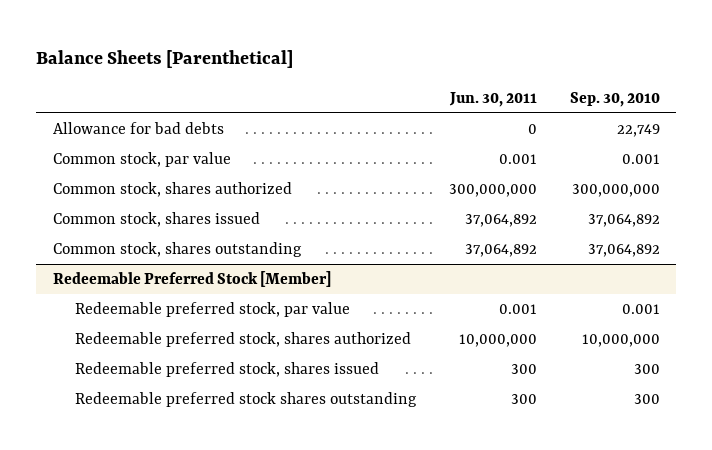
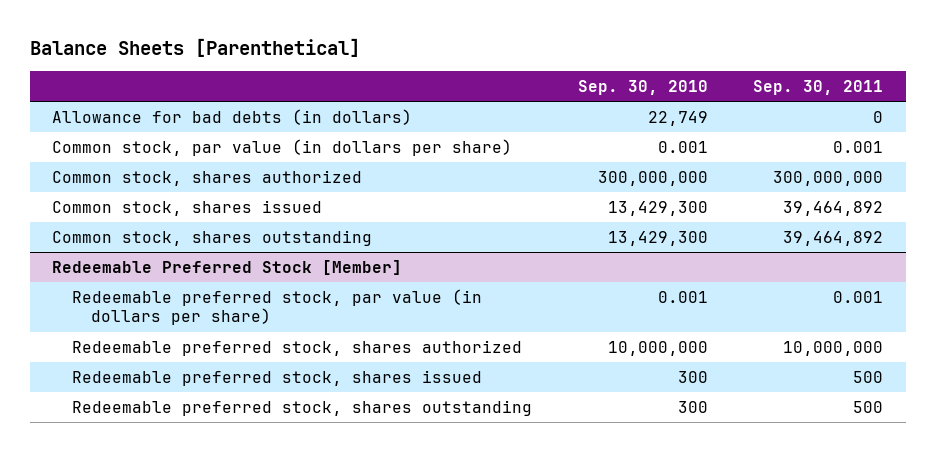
[448,91,537,107] Jun. 30, 2011 -> none
none -> [753,80,884,96] Sep. 30, 2011
[52,122,224,135] Allowance for bad debts -> [52,109,413,126] Allowance for bad debts (in dollars)
[52,152,231,168] Common stock, par value -> [52,139,513,157] Common stock, par value (in dollars per share)
[587,214,660,228] 37,064,892 -> [607,201,708,217] 13,429,300
[587,244,660,258] 37,064,892 -> [607,231,708,247] 13,429,300
[75,302,351,318] Redeemable preferred stock, par value -> [71,289,482,326] Redeemable preferred stock, par value (in dollars per share)
[75,392,418,408] Redeemable preferred stock shares outstanding -> [71,400,532,417] Redeemable preferred stock, shares outstanding

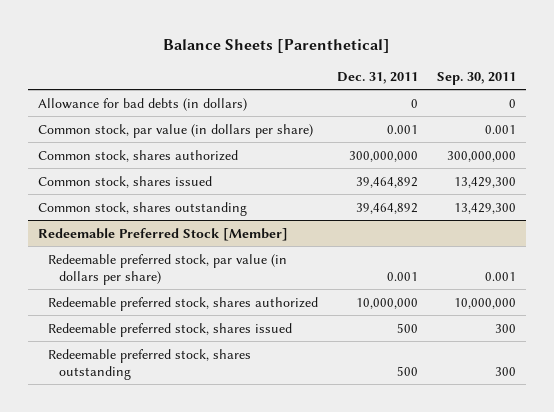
[577,80,708,96] Sep. 30, 2010 -> none
none -> [337,71,419,84] Dec. 31, 2011
[783,201,884,217] 39,464,892 -> [454,176,517,188] 13,429,300
[783,231,884,247] 39,464,892 -> [454,202,517,214] 13,429,300
[853,371,884,384] 500 -> [495,323,517,333] 300
[853,401,884,414] 500 -> [495,366,517,376] 300

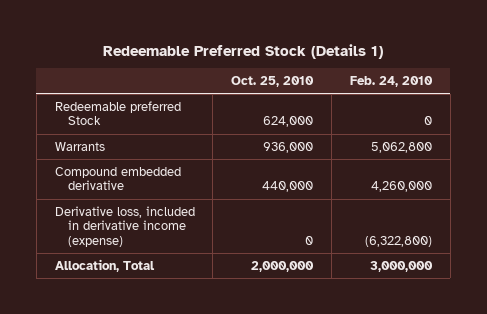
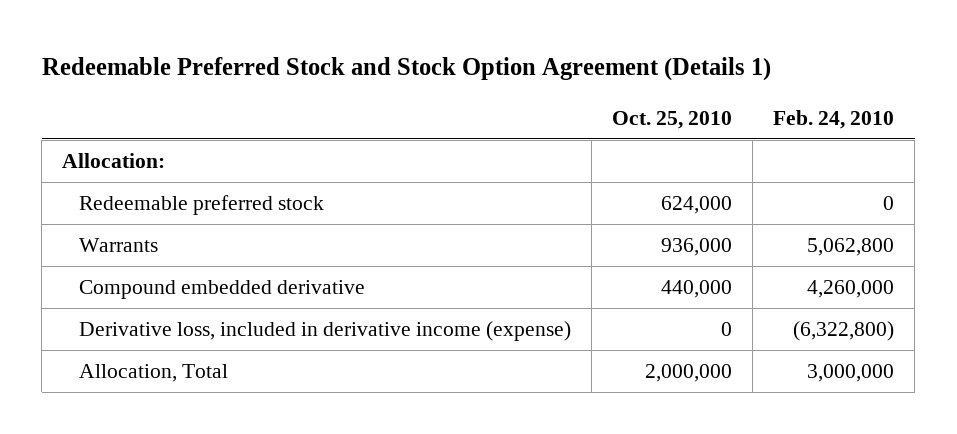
[103,43,384,59] Redeemable Preferred Stock (Details 1) -> [41,57,771,82] Redeemable Preferred Stock and Stock Option Agreement (Details 1)
none -> [62,152,166,168] Allocation:
[54,100,181,126] Redeemable preferred Stock -> [78,194,324,215] Redeemable preferred stock

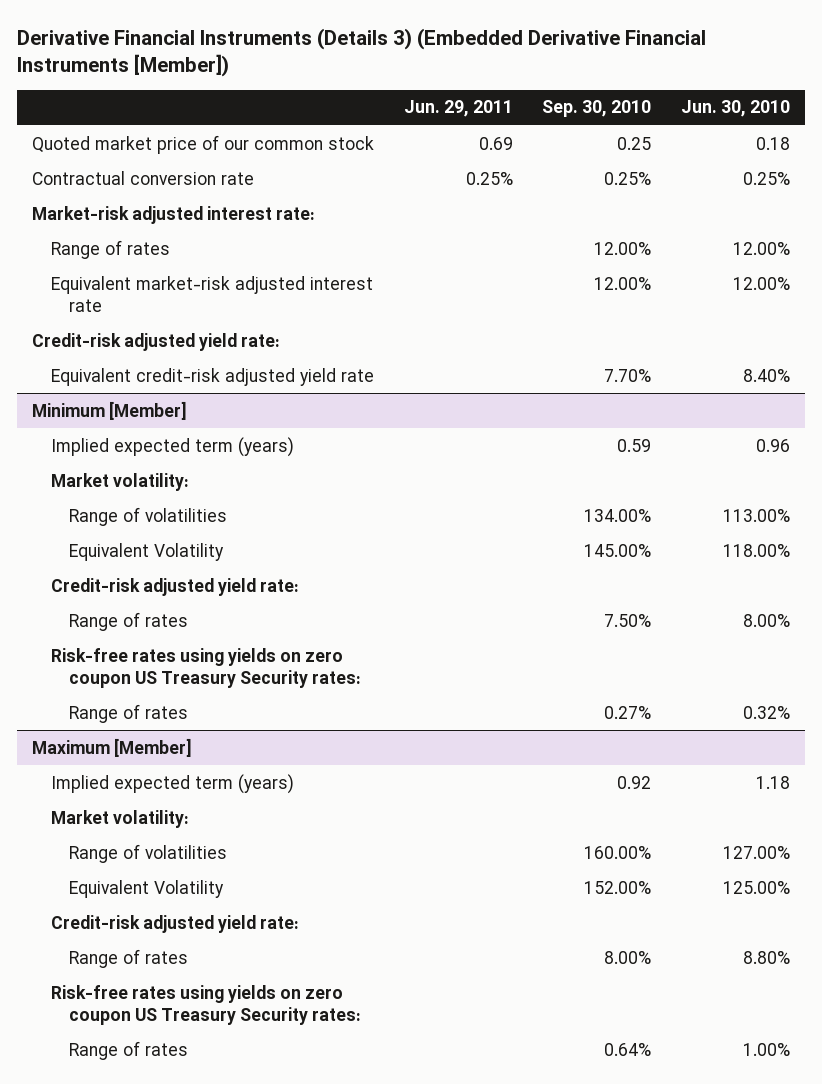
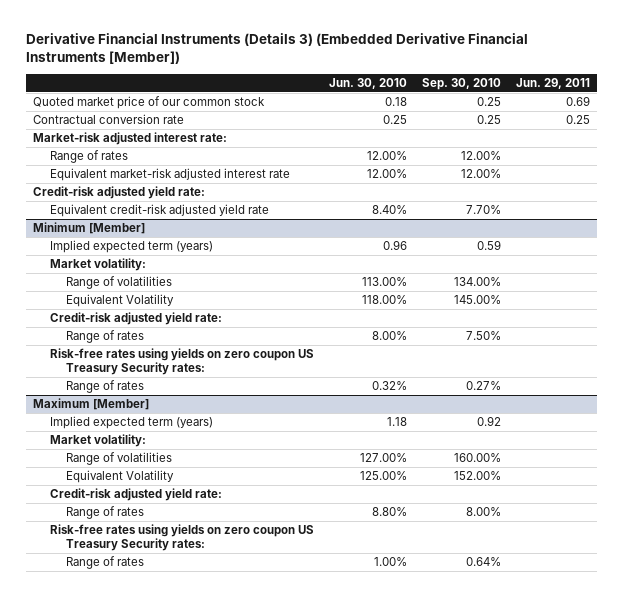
[465,171,513,185] 0.25% -> [565,115,590,125] 0.25
[604,171,652,185] 0.25% -> [476,115,501,125] 0.25
[743,171,791,185] 0.25% -> [382,115,407,125] 0.25

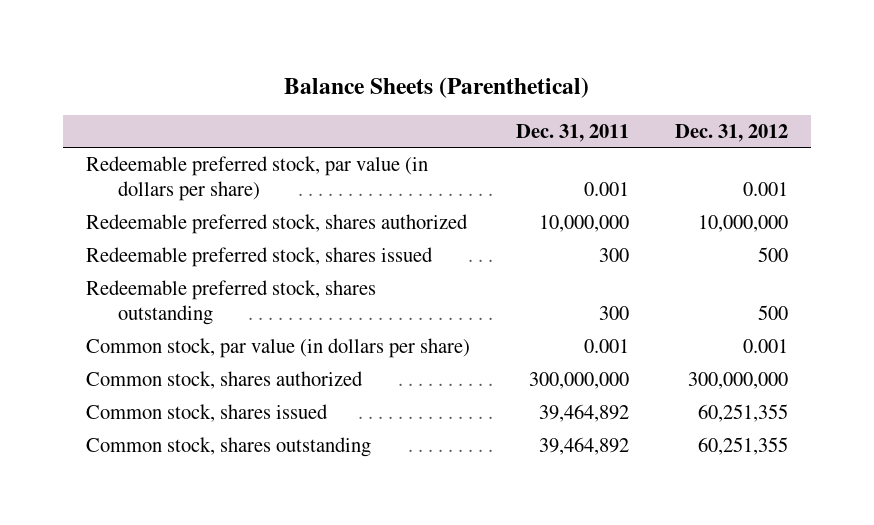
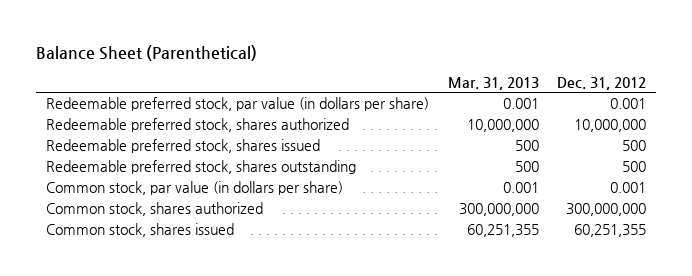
[283,77,589,99] Balance Sheets (Parenthetical) -> [36,44,258,61] Balance Sheet (Parenthetical)
[515,123,629,142] Dec. 31, 2011 -> none
none -> [447,76,539,90] Mar. 31, 2013
[85,437,371,458] Common stock, shares outstanding -> none

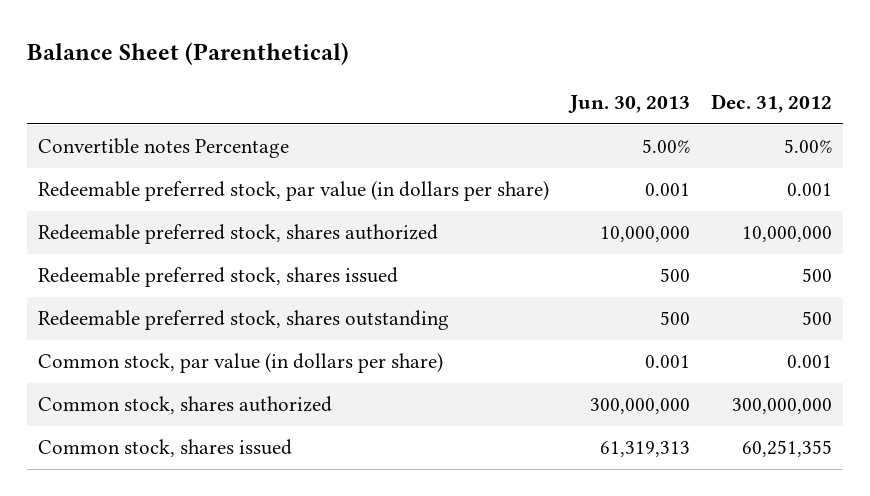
[447,76,539,90] Mar. 31, 2013 -> none
none -> [567,95,690,114] Jun. 30, 2013
none -> [37,138,289,159] Convertible notes Percentage

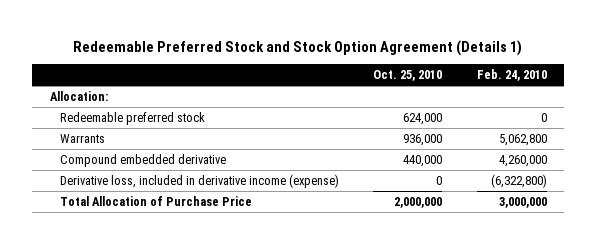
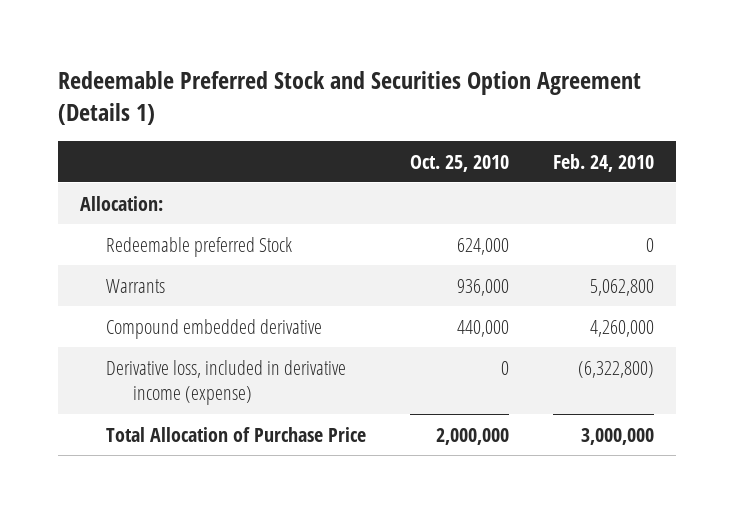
[73,39,523,56] Redeemable Preferred Stock and Stock Option Agreement (Details 1) -> [58,71,642,125] Redeemable Preferred Stock and Securities Option Agreement (Details 1)
[59,111,205,125] Redeemable preferred stock -> [106,236,293,257] Redeemable preferred Stock

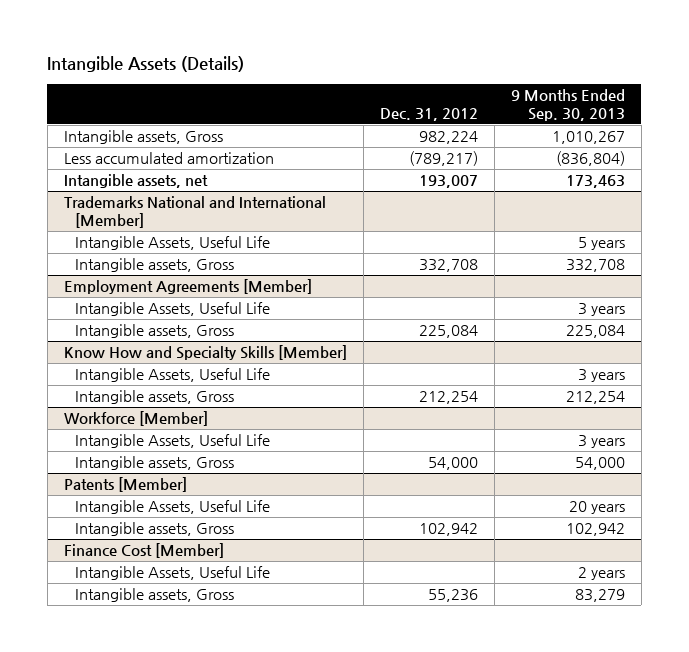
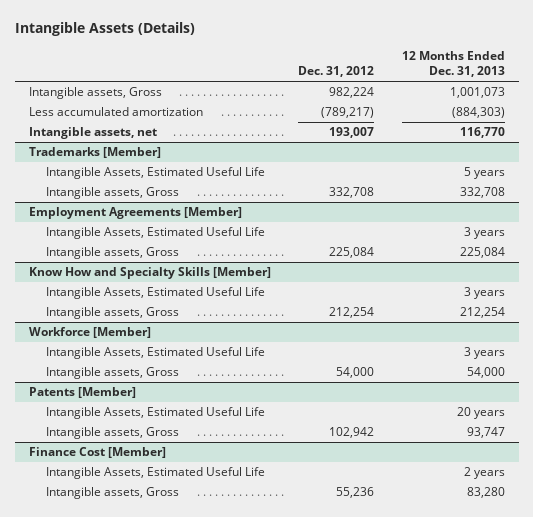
[510,88,625,121] 9 Months Ended Sep. 30, 2013 -> none
none -> [401,50,505,78] 12 Months Ended Dec. 31, 2013
[63,195,326,229] Trademarks National and International [Member] -> none
none -> [28,147,161,159] Trademarks [Member]
[75,235,271,250] Intangible Assets, Useful Life -> [46,167,266,180] Intangible Assets, Estimated Useful Life
[75,301,271,316] Intangible Assets, Useful Life -> [46,227,266,240] Intangible Assets, Estimated Useful Life
[75,367,271,382] Intangible Assets, Useful Life -> [46,287,266,300] Intangible Assets, Estimated Useful Life
[75,433,271,448] Intangible Assets, Useful Life -> [46,347,266,360] Intangible Assets, Estimated Useful Life
[75,499,271,514] Intangible Assets, Useful Life -> [46,407,266,420] Intangible Assets, Estimated Useful Life
[75,565,271,580] Intangible Assets, Useful Life -> [46,467,266,480] Intangible Assets, Estimated Useful Life

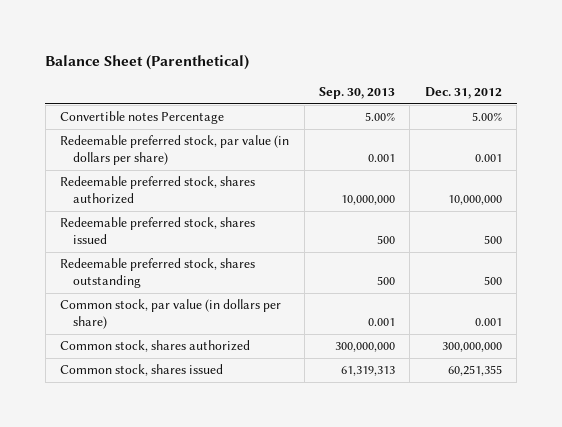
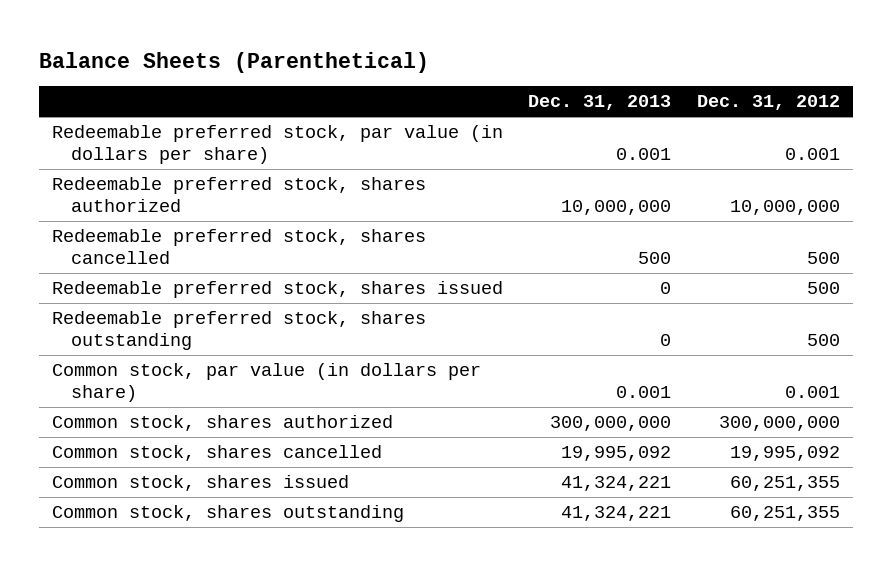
[45,55,250,71] Balance Sheet (Parenthetical) -> [39,51,430,73] Balance Sheets (Parenthetical)
[319,86,396,99] Sep. 30, 2013 -> none
none -> [528,95,672,111] Dec. 31, 2013
[60,111,225,125] Convertible notes Percentage -> none
none -> [51,229,426,265] Redeemable preferred stock, shares cancelled
none -> [51,445,382,462] Common stock, shares cancelled
none -> [51,505,404,523] Common stock, shares outstanding

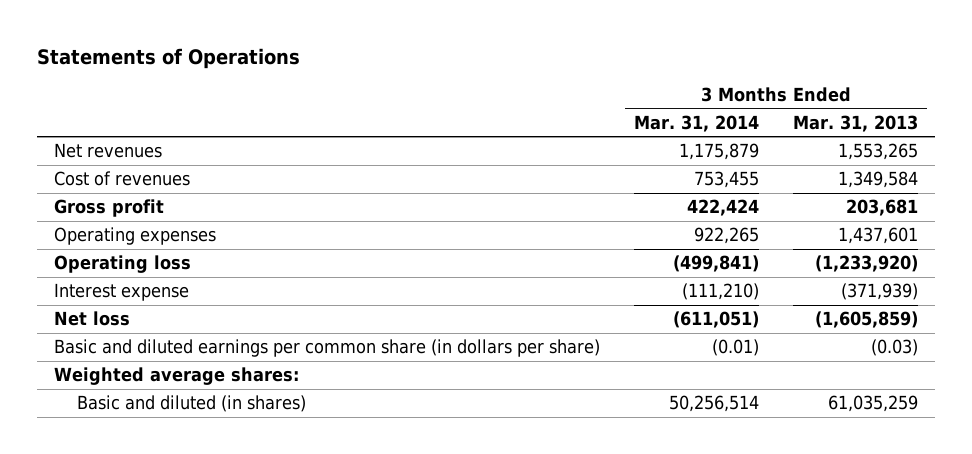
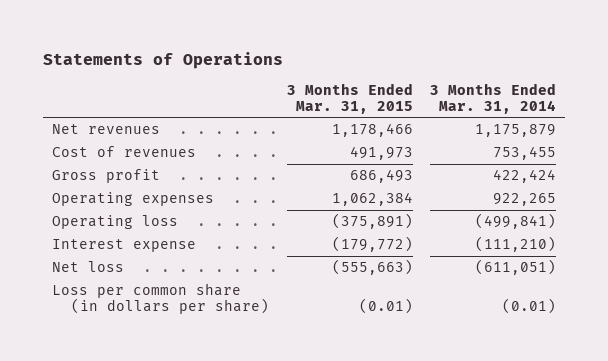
[793,115,919,133] Mar. 31, 2013 -> none
none -> [286,82,413,114] 3 Months Ended Mar. 31, 2015
[53,367,299,386] Weighted average shares: -> none
[76,395,306,413] Basic and diluted (in shares) -> none
[53,339,600,358] Basic and diluted earnings per common share (in dollars per share) -> [51,283,270,315] Loss per common share (in dollars per share)

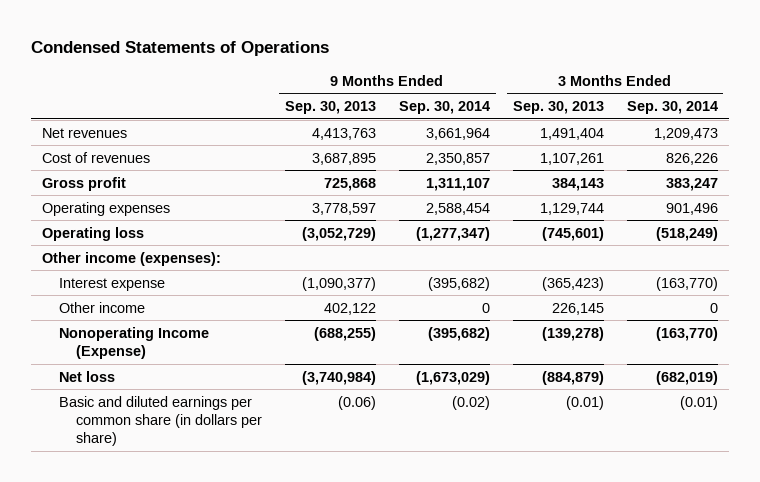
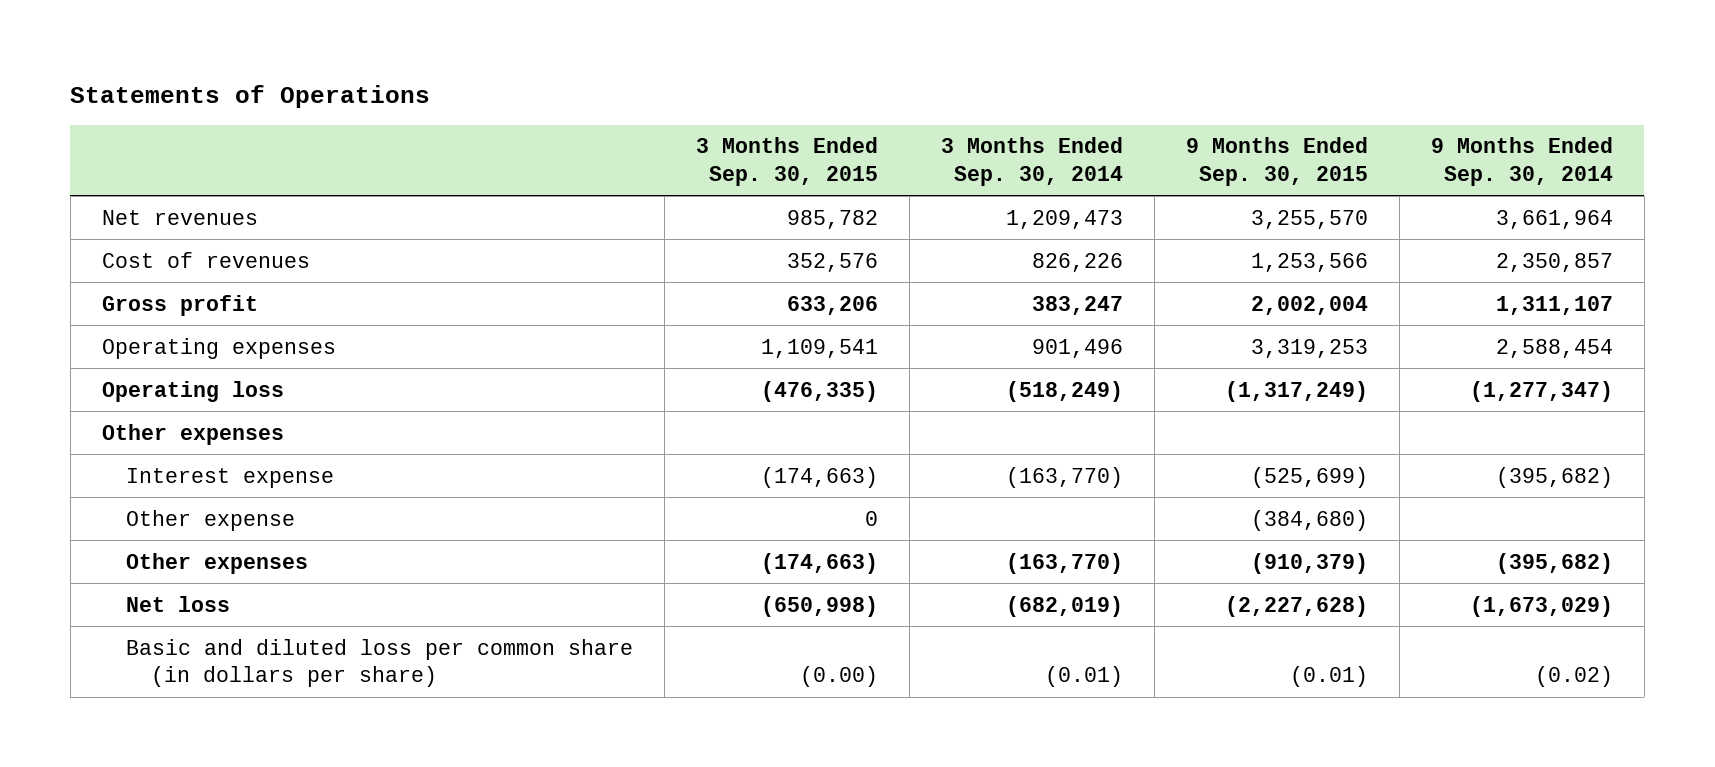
[30,41,329,57] Condensed Statements of Operations -> [70,85,431,109] Statements of Operations
[285,101,377,115] Sep. 30, 2013 -> none
[512,101,604,115] Sep. 30, 2013 -> none
none -> [696,137,879,186] 3 Months Ended Sep. 30, 2015
none -> [1185,137,1368,186] 9 Months Ended Sep. 30, 2015
[42,251,222,266] Other income (expenses): -> [101,423,284,445] Other expenses
[59,301,146,313] Other income -> none
none -> [126,509,296,531] Other expense
[59,326,210,360] Nonoperating Income (Expense) -> [126,552,309,574] Other expenses
[59,395,263,447] Basic and diluted earnings per common share (in dollars per share) -> [126,638,634,688] Basic and diluted loss per common share (in dollars per share)

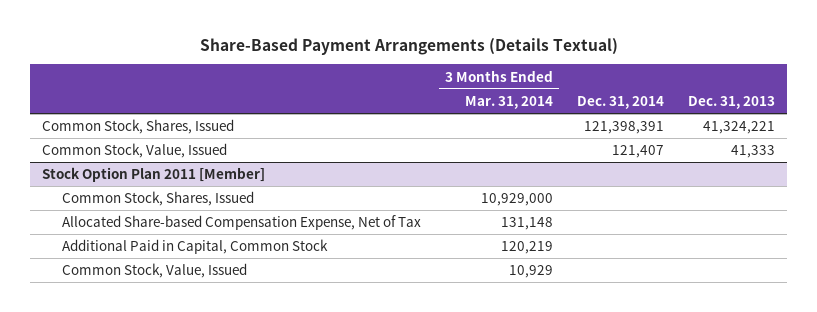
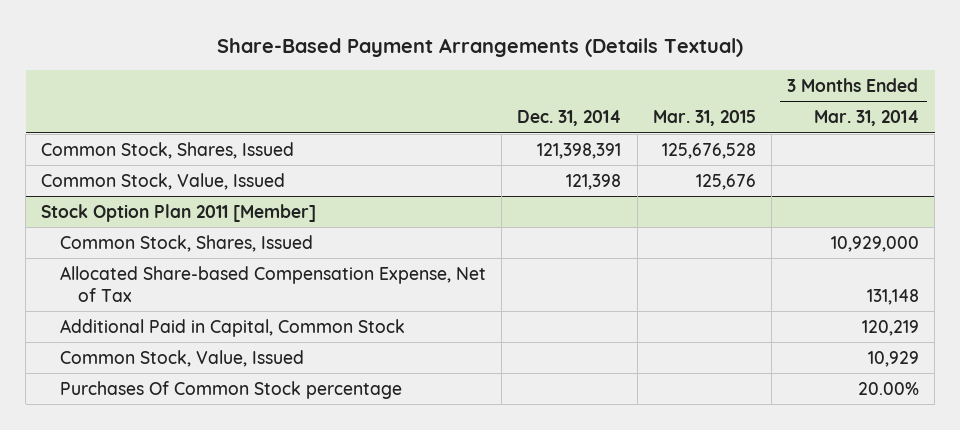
[687,95,775,109] Dec. 31, 2013 -> none
none -> [653,110,757,127] Mar. 31, 2015
[611,145,664,159] 121,407 -> [566,173,622,190] 121,398
none -> [59,380,402,399] Purchases Of Common Stock percentage

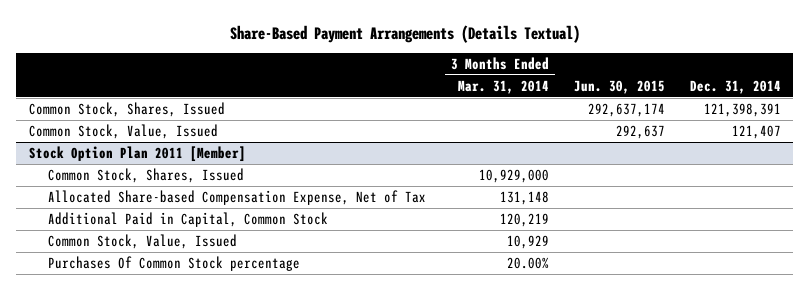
[653,110,757,127] Mar. 31, 2015 -> none
none -> [573,79,665,94] Jun. 30, 2015
[566,173,622,190] 121,398 -> [731,124,781,139] 121,407

